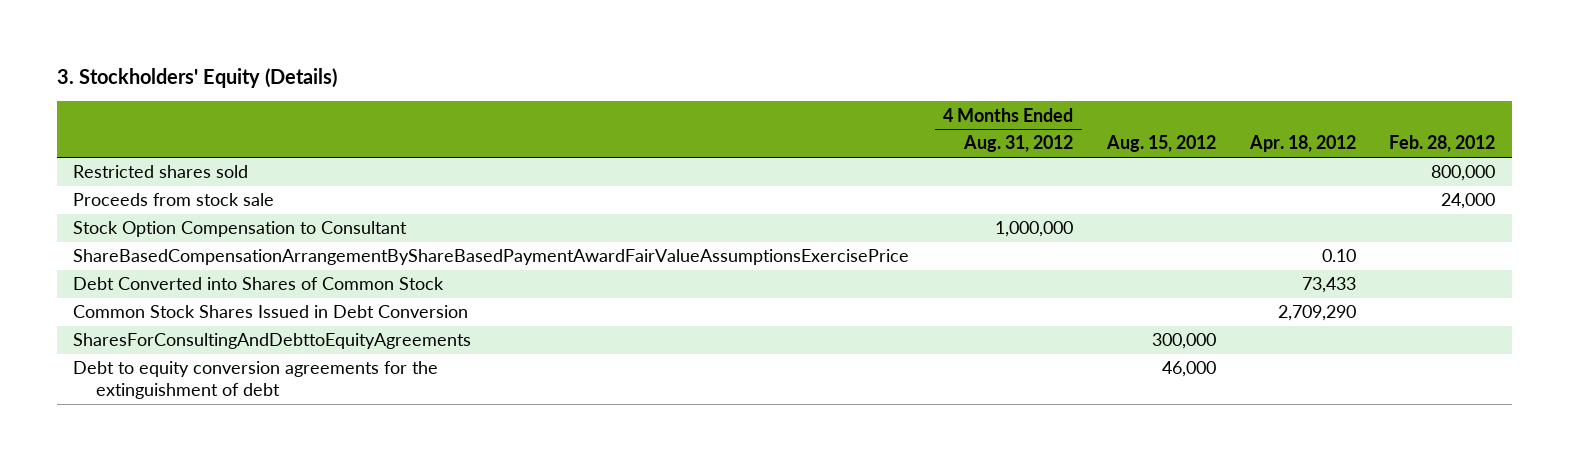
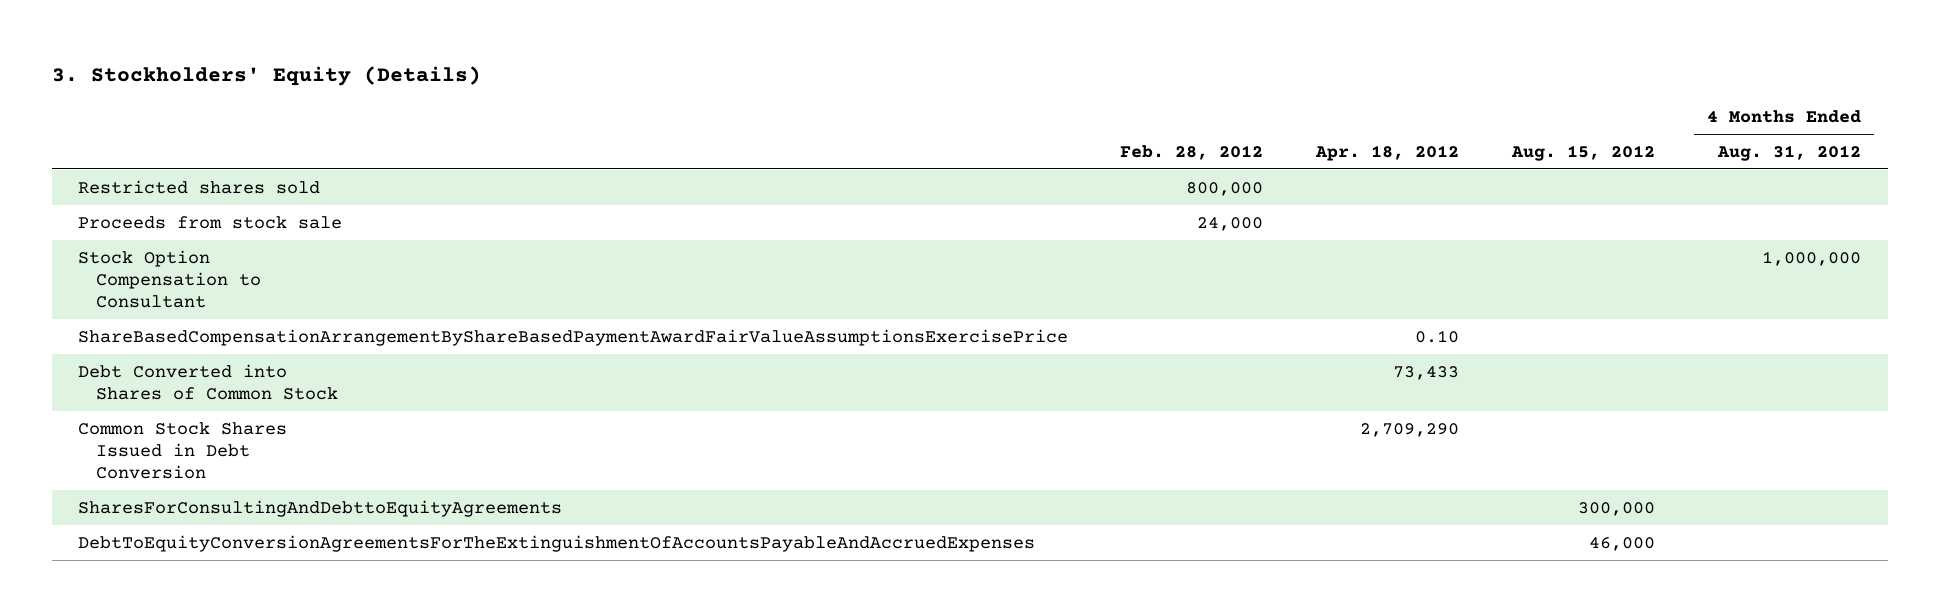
[73,361,439,399] Debt to equity conversion agreements for the extinguishment of debt -> [77,534,1035,552] DebtToEquityConversionAgreementsForTheExtinguishmentOfAccountsPayableAndAccruedExpenses

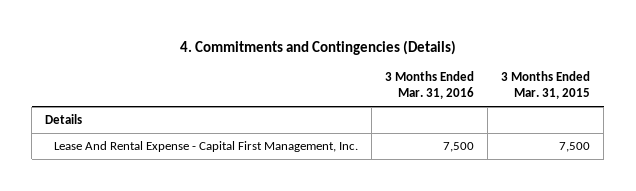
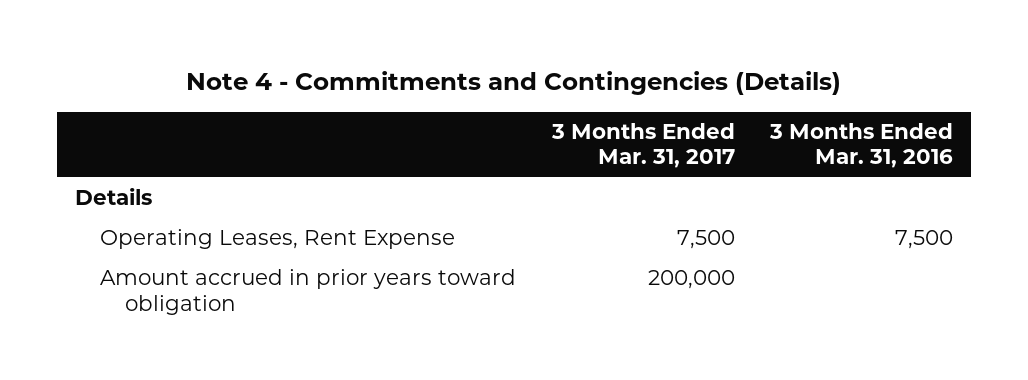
[179,39,456,55] 4. Commitments and Contingencies (Details) -> [186,71,842,96] Note 4 - Commitments and Contingencies (Details)
[501,71,591,100] 3 Months Ended Mar. 31, 2015 -> none
none -> [550,123,735,169] 3 Months Ended Mar. 31, 2017
[54,140,359,152] Lease And Rental Expense - Capital First Management, Inc. -> [99,229,455,250] Operating Leases, Rent Expense
none -> [99,269,516,315] Amount accrued in prior years toward obligation

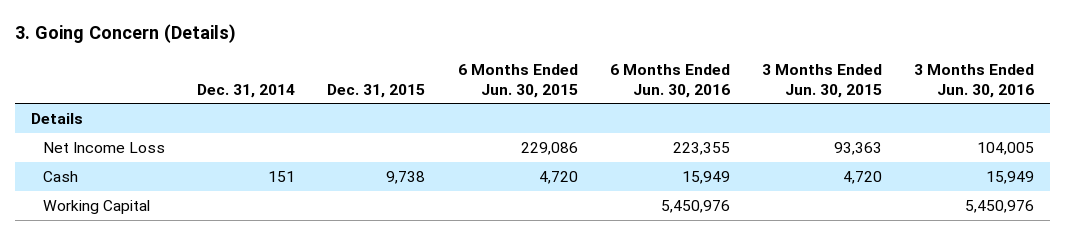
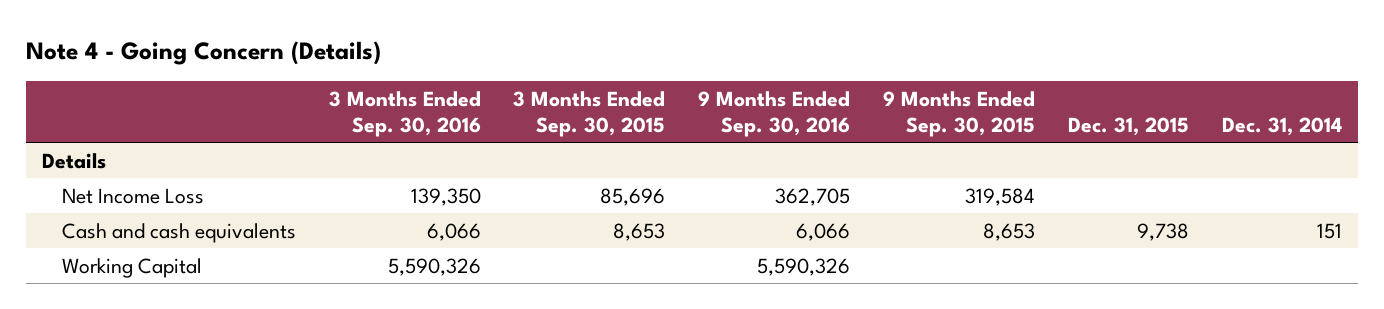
[15,24,237,44] 3. Going Concern (Details) -> [25,41,381,66] Note 4 - Going Concern (Details)
[457,64,578,98] 6 Months Ended Jun. 30, 2015 -> none
[609,64,730,98] 6 Months Ended Jun. 30, 2016 -> none
[762,64,883,98] 3 Months Ended Jun. 30, 2015 -> none
[914,64,1035,98] 3 Months Ended Jun. 30, 2016 -> none
none -> [328,90,481,137] 3 Months Ended Sep. 30, 2016
none -> [513,90,666,137] 3 Months Ended Sep. 30, 2015
none -> [698,90,851,137] 9 Months Ended Sep. 30, 2016
none -> [882,90,1035,137] 9 Months Ended Sep. 30, 2015
[43,171,79,183] Cash -> [61,222,296,243] Cash and cash equivalents

